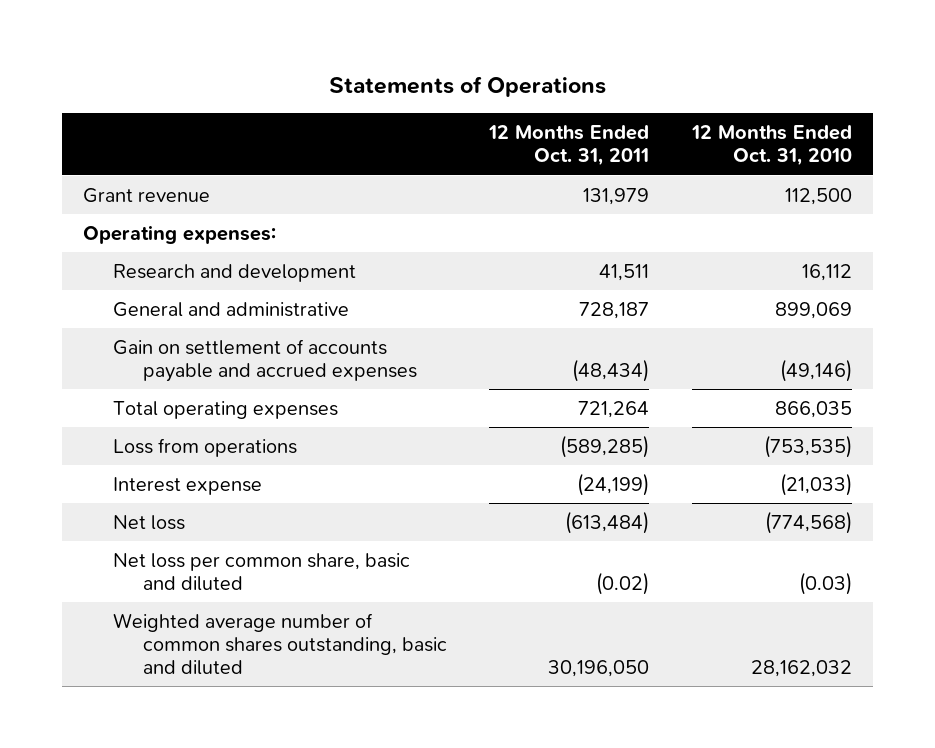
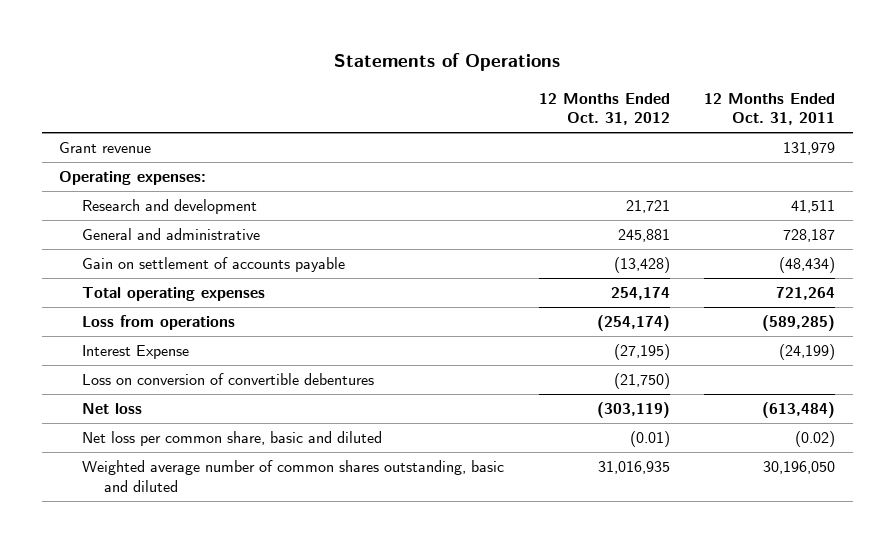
[690,125,852,167] 12 Months Ended Oct. 31, 2010 -> none
none -> [538,92,670,126] 12 Months Ended Oct. 31, 2012
[113,338,417,382] Gain on settlement of accounts payable and accrued expenses -> [81,257,345,273] Gain on settlement of accounts payable
[113,476,263,495] Interest expense -> [81,345,189,360] Interest Expense
none -> [81,373,374,386] Loss on conversion of convertible debentures

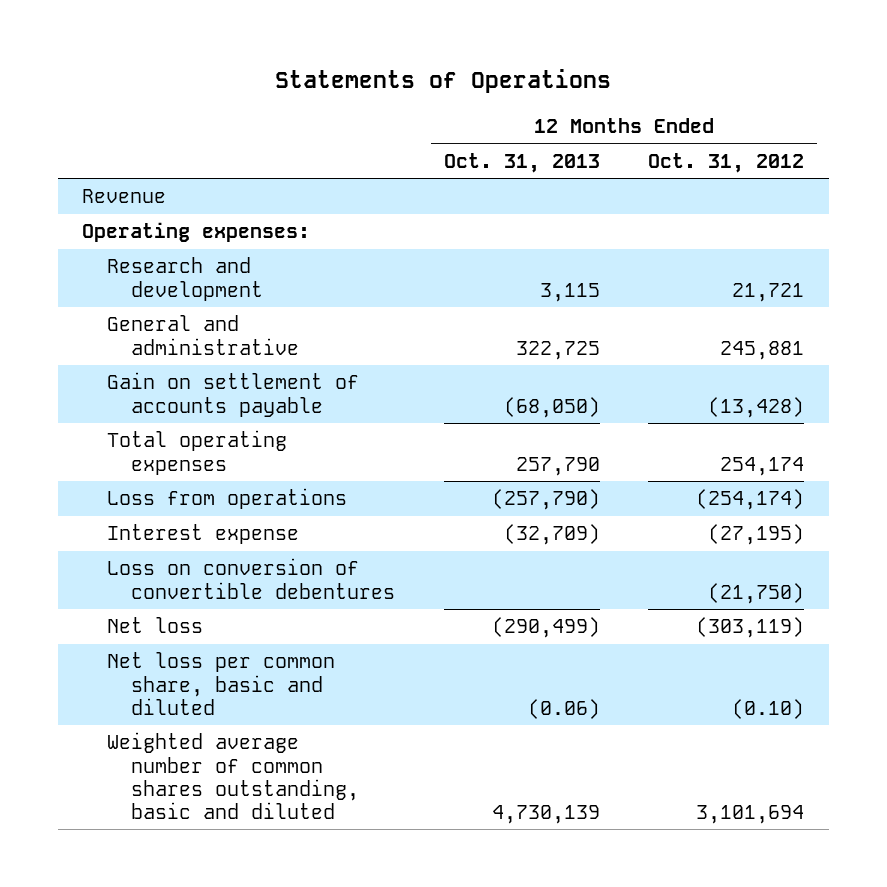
[704,92,836,126] 12 Months Ended Oct. 31, 2011 -> none
none -> [443,152,600,173] Oct. 31, 2013
[59,142,152,154] Grant revenue -> [82,189,167,204] Revenue
[81,345,189,360] Interest Expense -> [106,524,299,545] Interest expense
[629,431,670,448] (0.01) -> [732,698,805,719] (0.10)
[597,461,670,475] 31,016,935 -> [696,804,805,824] 3,101,694

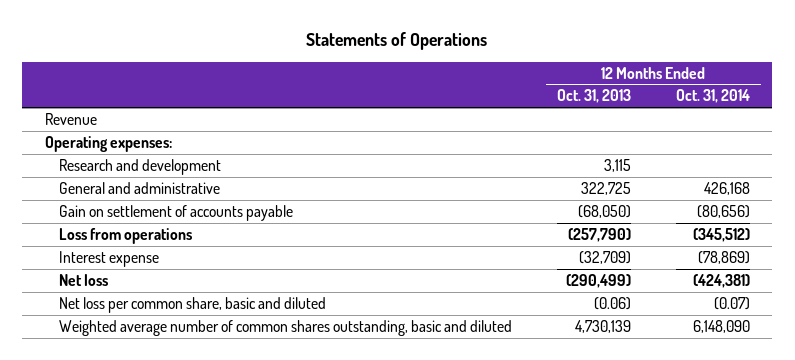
[648,152,805,173] Oct. 31, 2012 -> none
none -> [675,89,750,104] Oct. 31, 2014
[106,430,287,475] Total operating expenses -> none
[106,558,395,599] Loss on conversion of convertible debentures -> none

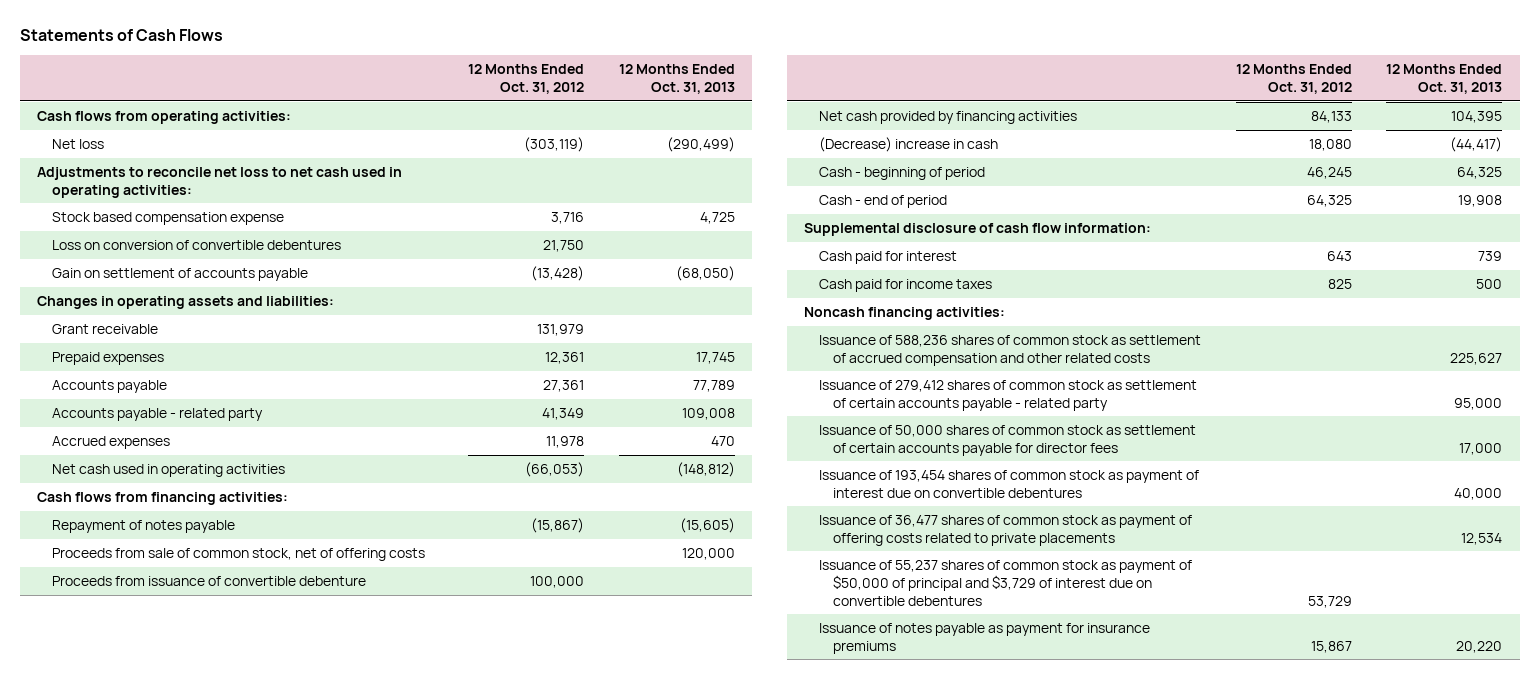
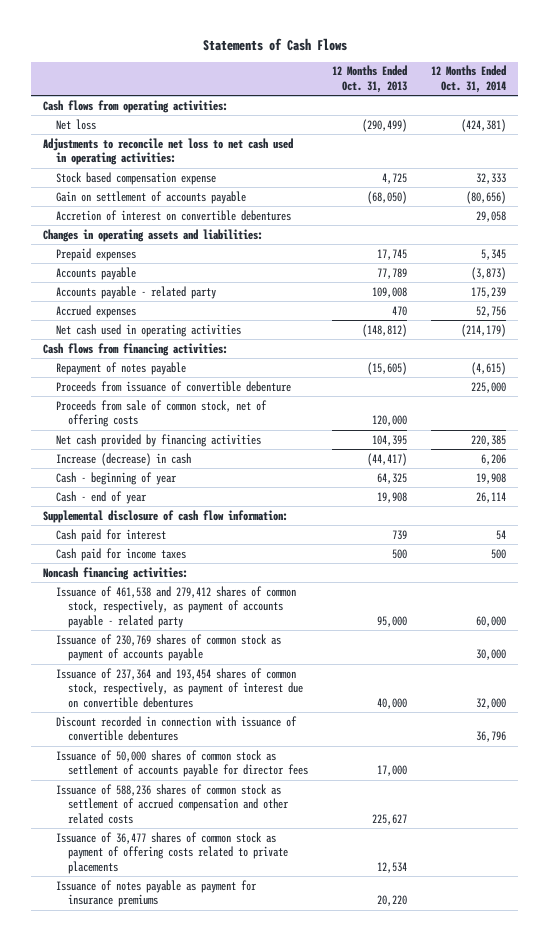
[468,64,585,95] 12 Months Ended Oct. 31, 2012 -> none
none -> [431,65,507,94] 12 Months Ended Oct. 31, 2014
[51,239,341,250] Loss on conversion of convertible debentures -> none
none -> [55,209,291,221] Accretion of interest on convertible debentures
[51,323,158,334] Grant receivable -> none
[51,547,425,561] Proceeds from sale of common stock, net of offering costs -> [55,399,267,428] Proceeds from sale of common stock, net of offering costs
[818,136,998,152] (Decrease) increase in cash -> [55,452,191,466] Increase (decrease) in cash
[818,166,985,180] Cash - beginning of period -> [55,471,177,485] Cash - beginning of year
[818,194,947,208] Cash - end of period -> [55,490,147,504] Cash - end of year
none -> [55,585,296,629] Issuance of 461,538 and 279,412 shares of common stock, respectively, as payment of accounts payable - related party
none -> [55,633,281,662] Issuance of 230,769 shares of common stock as payment of accounts payable
none -> [55,667,304,709] Issuance of 237,364 and 193,454 shares of common stock, respectively, as payment of interest due on convertible debentures
none -> [55,715,297,742] Discount recorded in connection with issuance of convertible debentures
none -> [55,749,309,778] Issuance of 50,000 shares of common stock as settlement of accounts payable for director fees
[818,379,1197,411] Issuance of 279,412 shares of common stock as settlement of certain accounts payable - related party -> none
[818,424,1196,456] Issuance of 50,000 shares of common stock as settlement of certain accounts payable for director fees -> none
[818,469,1199,498] Issuance of 193,454 shares of common stock as payment of interest due on convertible debentures -> none
[818,559,1192,606] Issuance of 55,237 shares of common stock as payment of $50,000 of principal and $3,729 of interest due on convertible debentures -> none

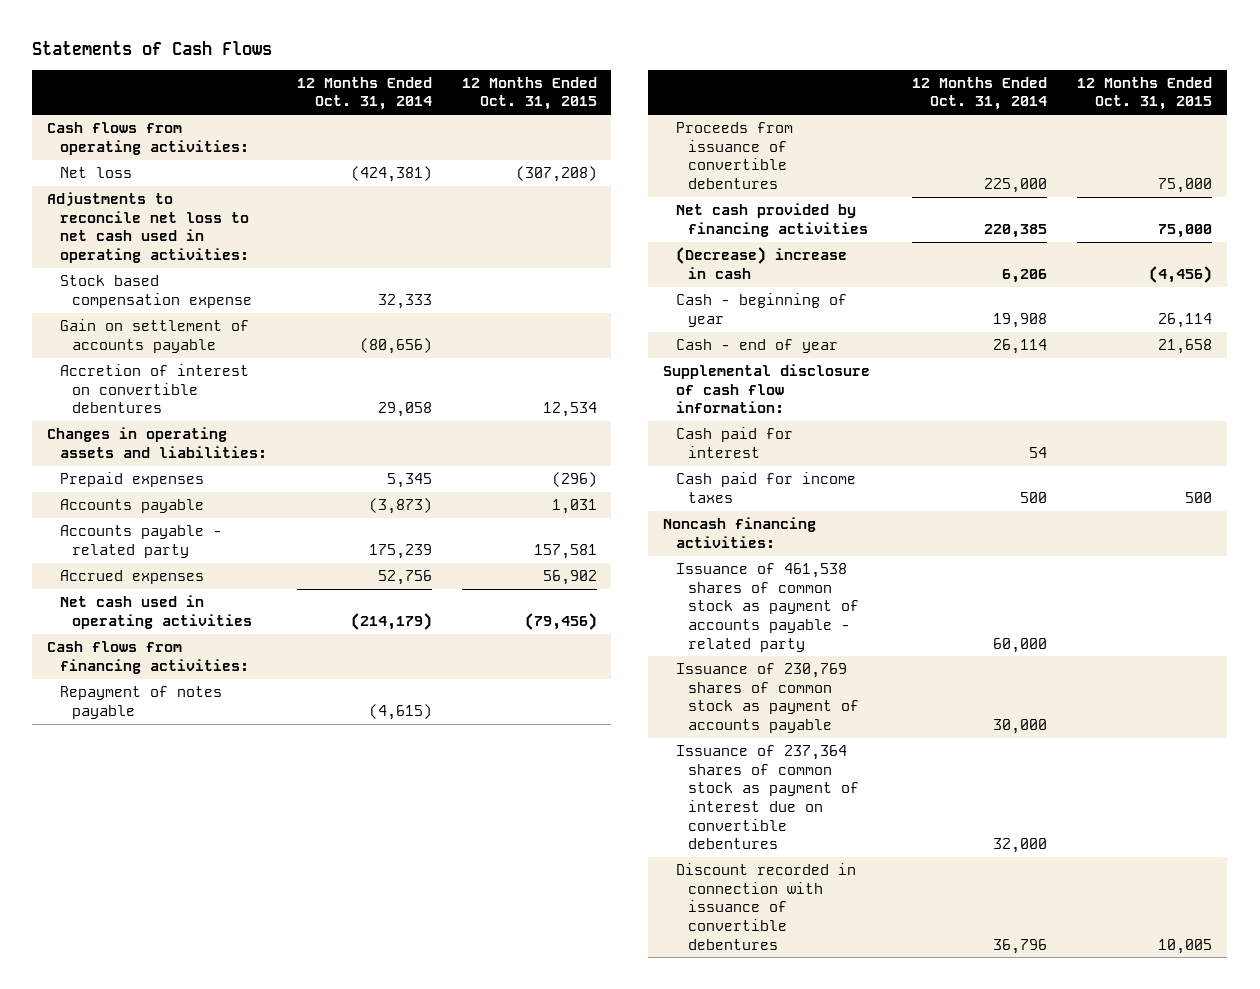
[332,65,408,94] 12 Months Ended Oct. 31, 2013 -> none
none -> [461,76,597,111] 12 Months Ended Oct. 31, 2015
[55,399,267,428] Proceeds from sale of common stock, net of offering costs -> none
[55,380,291,392] Proceeds from issuance of convertible debenture -> [675,122,793,189] Proceeds from issuance of convertible debentures
[55,452,191,466] Increase (decrease) in cash -> [675,247,847,279] (Decrease) increase in cash
[55,585,296,629] Issuance of 461,538 and 279,412 shares of common stock, respectively, as payment of accounts payable - related party -> [675,563,860,652] Issuance of 461,538 shares of common stock as payment of accounts payable - related party
[55,667,304,709] Issuance of 237,364 and 193,454 shares of common stock, respectively, as payment of interest due on convertible debentures -> [675,745,860,850] Issuance of 237,364 shares of common stock as payment of interest due on convertible debentures
[55,749,309,778] Issuance of 50,000 shares of common stock as settlement of accounts payable for director fees -> none
[55,783,290,825] Issuance of 588,236 shares of common stock as settlement of accrued compensation and other related costs -> none
[55,831,289,875] Issuance of 36,477 shares of common stock as payment of offering costs related to private placements -> none
[55,879,257,908] Issuance of notes payable as payment for insurance premiums -> none

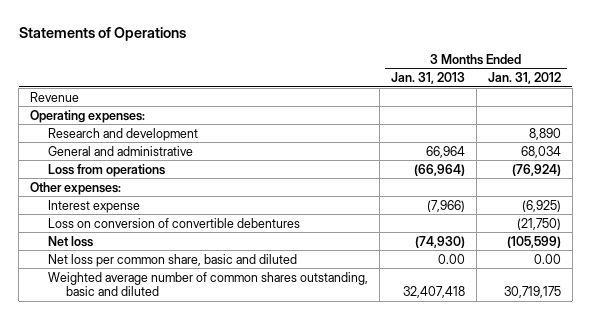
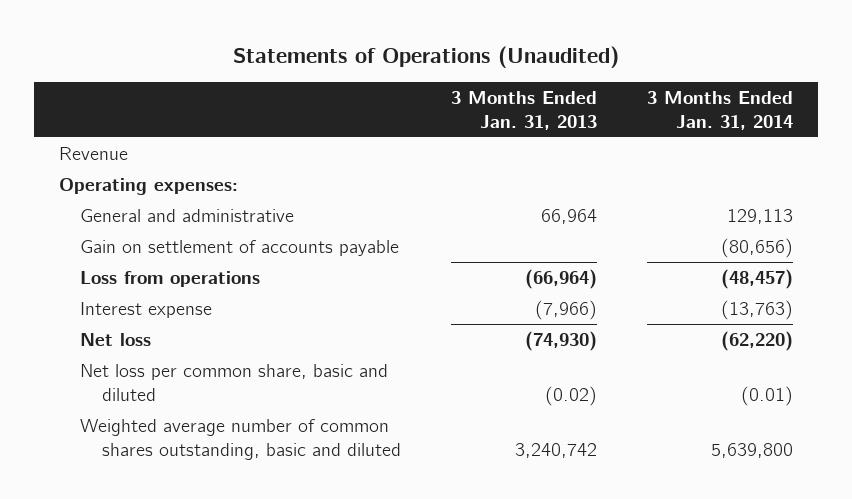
[18,27,186,42] Statements of Operations -> [232,46,619,69] Statements of Operations (Unaudited)
[487,72,561,85] Jan. 31, 2012 -> none
none -> [646,90,793,130] 3 Months Ended Jan. 31, 2014
[47,127,198,141] Research and development -> none
none -> [80,239,400,256] Gain on settlement of accounts payable
[30,181,122,195] Other expenses: -> none
[47,217,300,228] Loss on conversion of convertible debentures -> none
[437,253,465,264] 0.00 -> [544,385,597,406] (0.02)
[402,286,465,299] 32,407,418 -> [514,442,597,458] 3,240,742

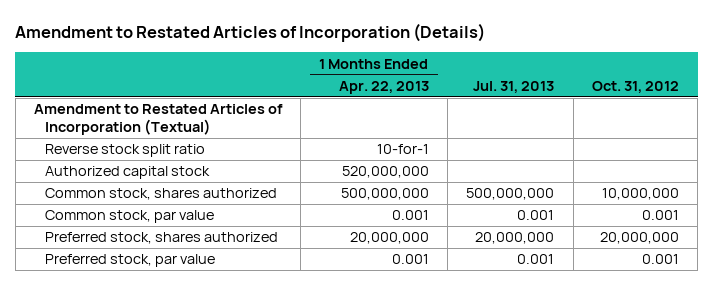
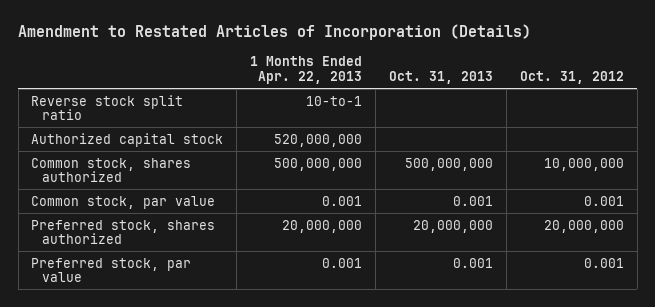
[473,80,555,93] Jul. 31, 2013 -> none
none -> [388,70,493,84] Oct. 31, 2013
[33,104,283,135] Amendment to Restated Articles of Incorporation (Textual) -> none
[376,144,429,155] 10-for-1 -> [306,95,363,106] 10-to-1

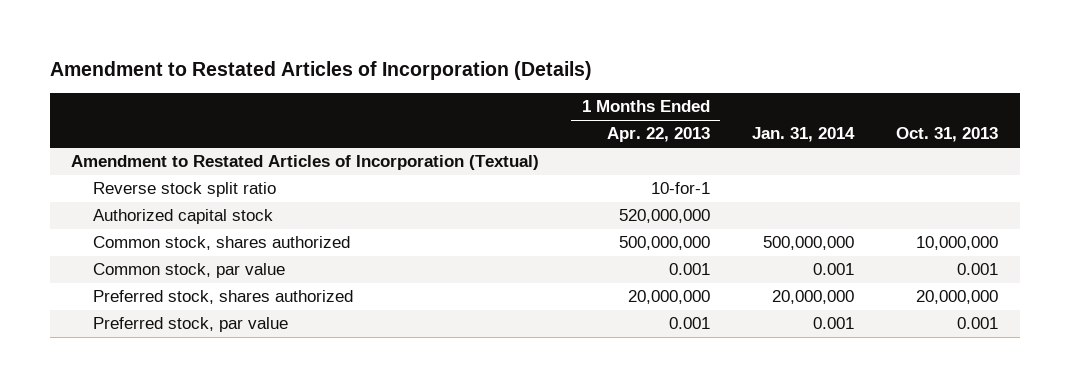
[519,70,624,84] Oct. 31, 2012 -> none
none -> [751,127,855,143] Jan. 31, 2014
none -> [71,155,540,171] Amendment to Restated Articles of Incorporation (Textual)
[306,95,363,106] 10-to-1 -> [650,182,710,195] 10-for-1
[404,157,493,171] 500,000,000 -> [916,236,999,251] 10,000,000

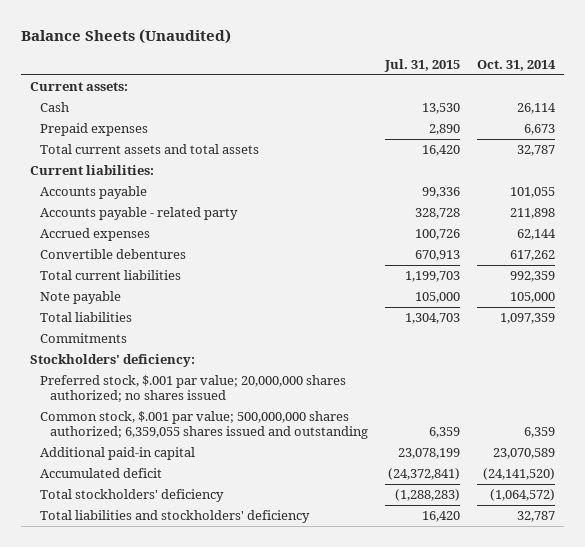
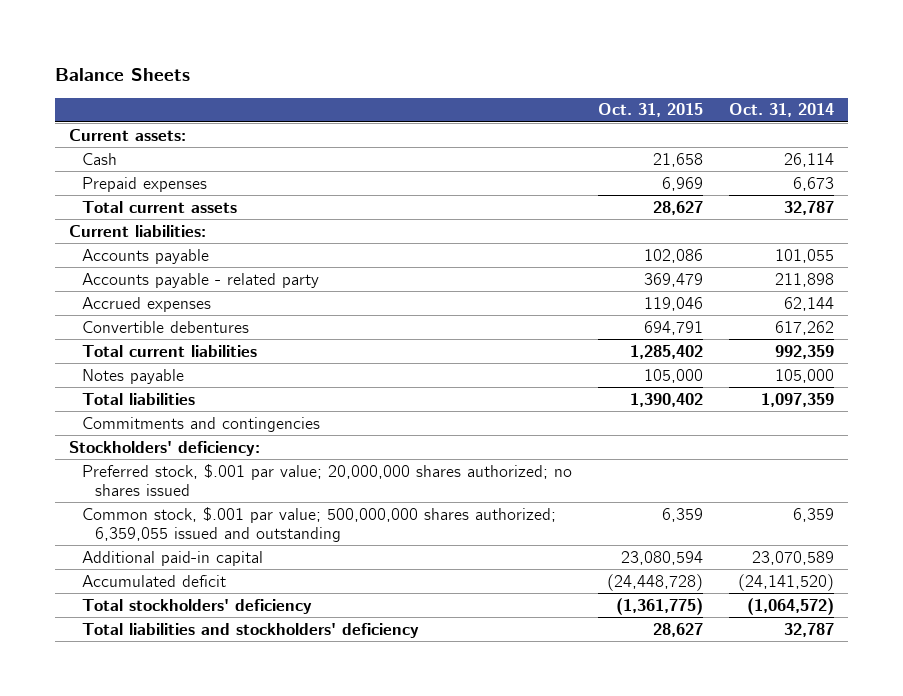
[21,29,232,45] Balance Sheets (Unaudited) -> [55,68,191,82] Balance Sheets
[383,59,460,73] Jul. 31, 2015 -> none
none -> [598,103,704,118] Oct. 31, 2015
[39,143,259,154] Total current assets and total assets -> [81,200,237,213] Total current assets
[39,290,121,304] Note payable -> [81,368,184,384] Notes payable
[39,332,127,343] Commitments -> [81,416,320,432] Commitments and contingencies
[39,410,368,440] Common stock, $.001 par value; 500,000,000 shares authorized; 6,359,055 shares issued and outstanding -> [81,506,556,543] Common stock, $.001 par value; 500,000,000 shares authorized; 6,359,055 issued and outstanding

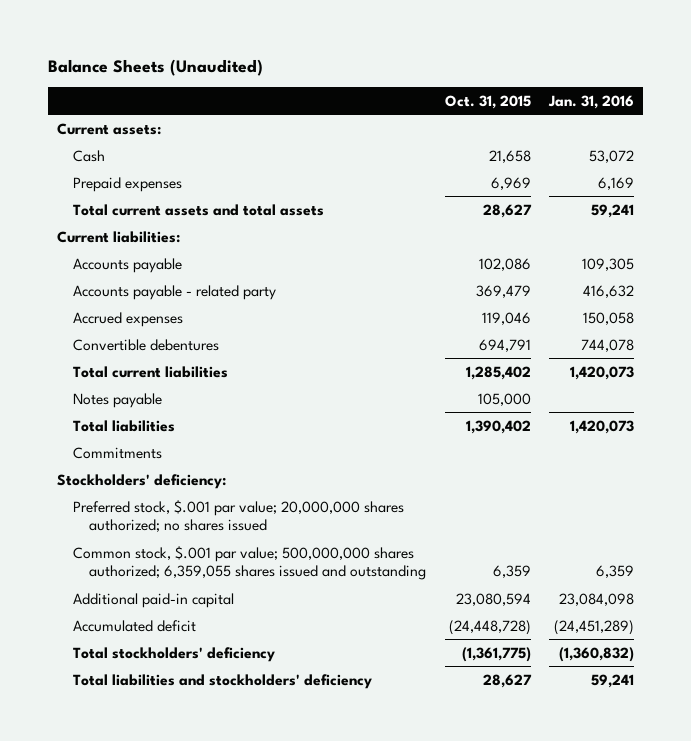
[55,68,191,82] Balance Sheets -> [48,59,264,77] Balance Sheets (Unaudited)
[729,103,835,118] Oct. 31, 2014 -> none
none -> [547,94,634,109] Jan. 31, 2016
[81,200,237,213] Total current assets -> [73,203,325,216] Total current assets and total assets
[81,416,320,432] Commitments and contingencies -> [73,446,163,459] Commitments
[81,506,556,543] Common stock, $.001 par value; 500,000,000 shares authorized; 6,359,055 issued and outstanding -> [73,545,427,581] Common stock, $.001 par value; 500,000,000 shares authorized; 6,359,055 shares issued and outstanding

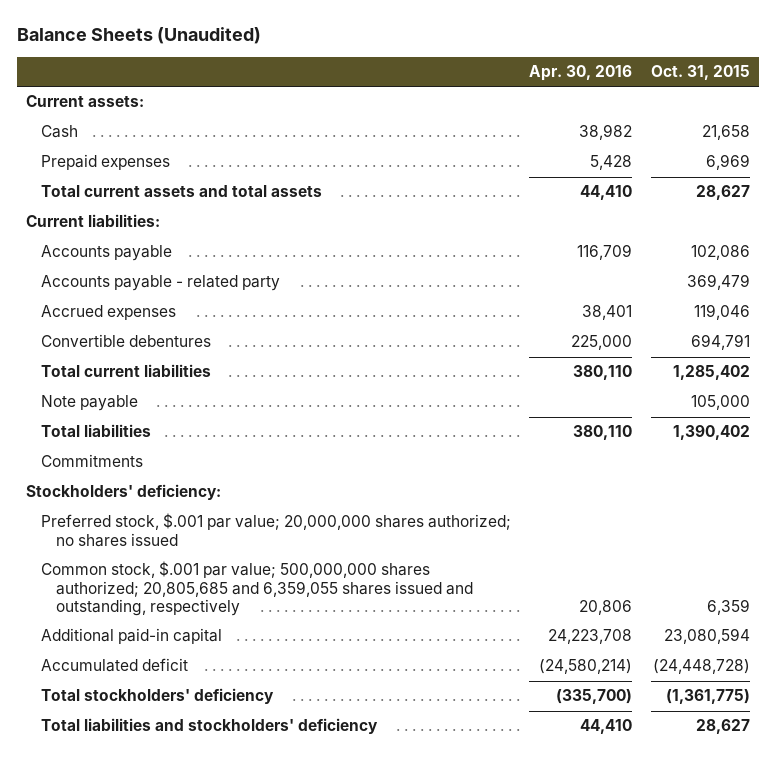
[547,94,634,109] Jan. 31, 2016 -> none
none -> [529,65,633,82] Apr. 30, 2016
[73,392,163,408] Notes payable -> [40,395,138,412] Note payable
[73,545,427,581] Common stock, $.001 par value; 500,000,000 shares authorized; 6,359,055 shares issued and outstanding -> [40,561,473,617] Common stock, $.001 par value; 500,000,000 shares authorized; 20,805,685 and 6,359,055 shares issued and outstanding, respectively

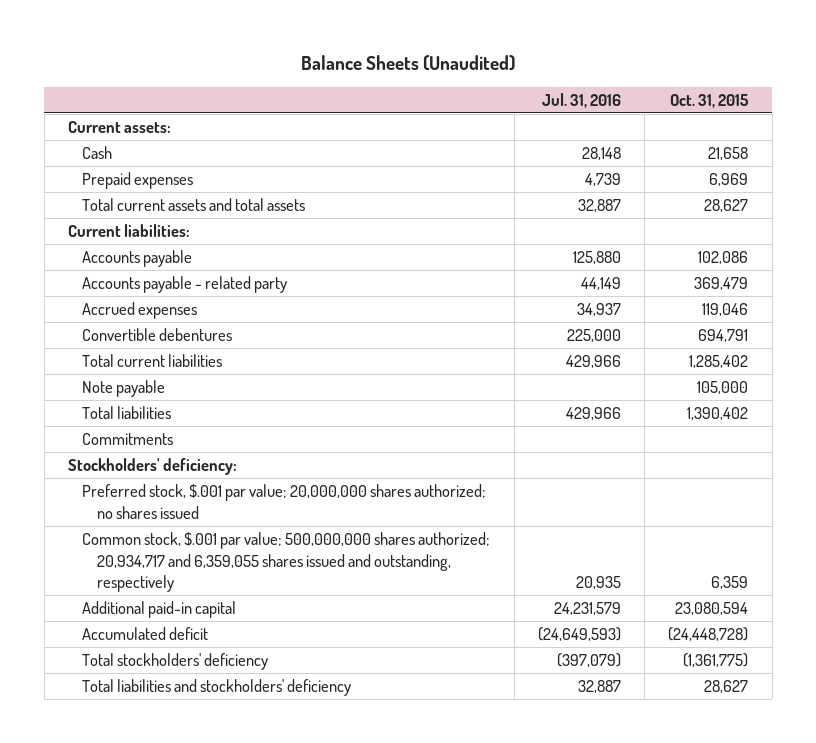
[529,65,633,82] Apr. 30, 2016 -> none
none -> [541,92,621,108] Jul. 31, 2016
[40,561,473,617] Common stock, $.001 par value; 500,000,000 shares authorized; 20,805,685 and 6,359,055 shares issued and outstanding, respectively -> [82,532,491,593] Common stock, $.001 par value; 500,000,000 shares authorized; 20,934,717 and 6,359,055 shares issued and outstanding, respectively

